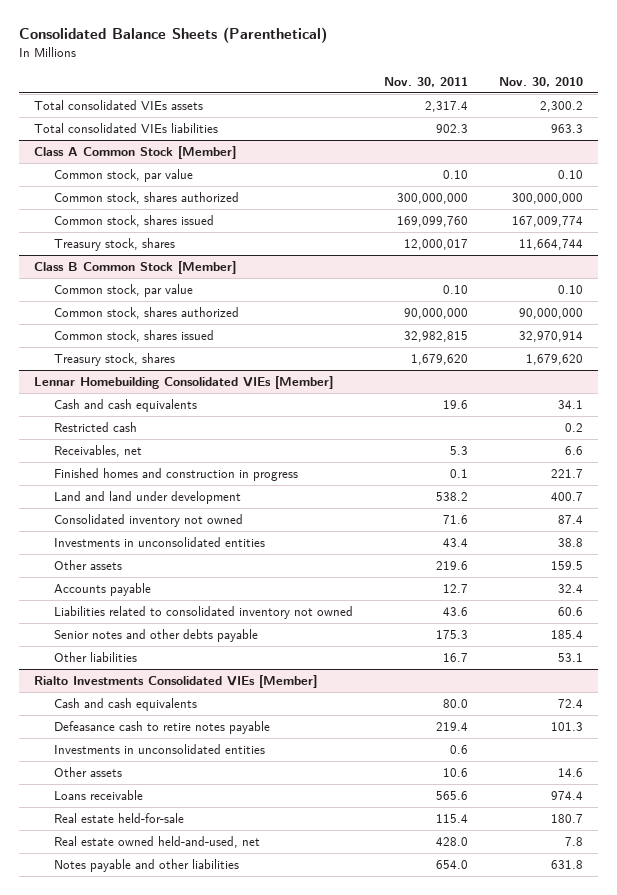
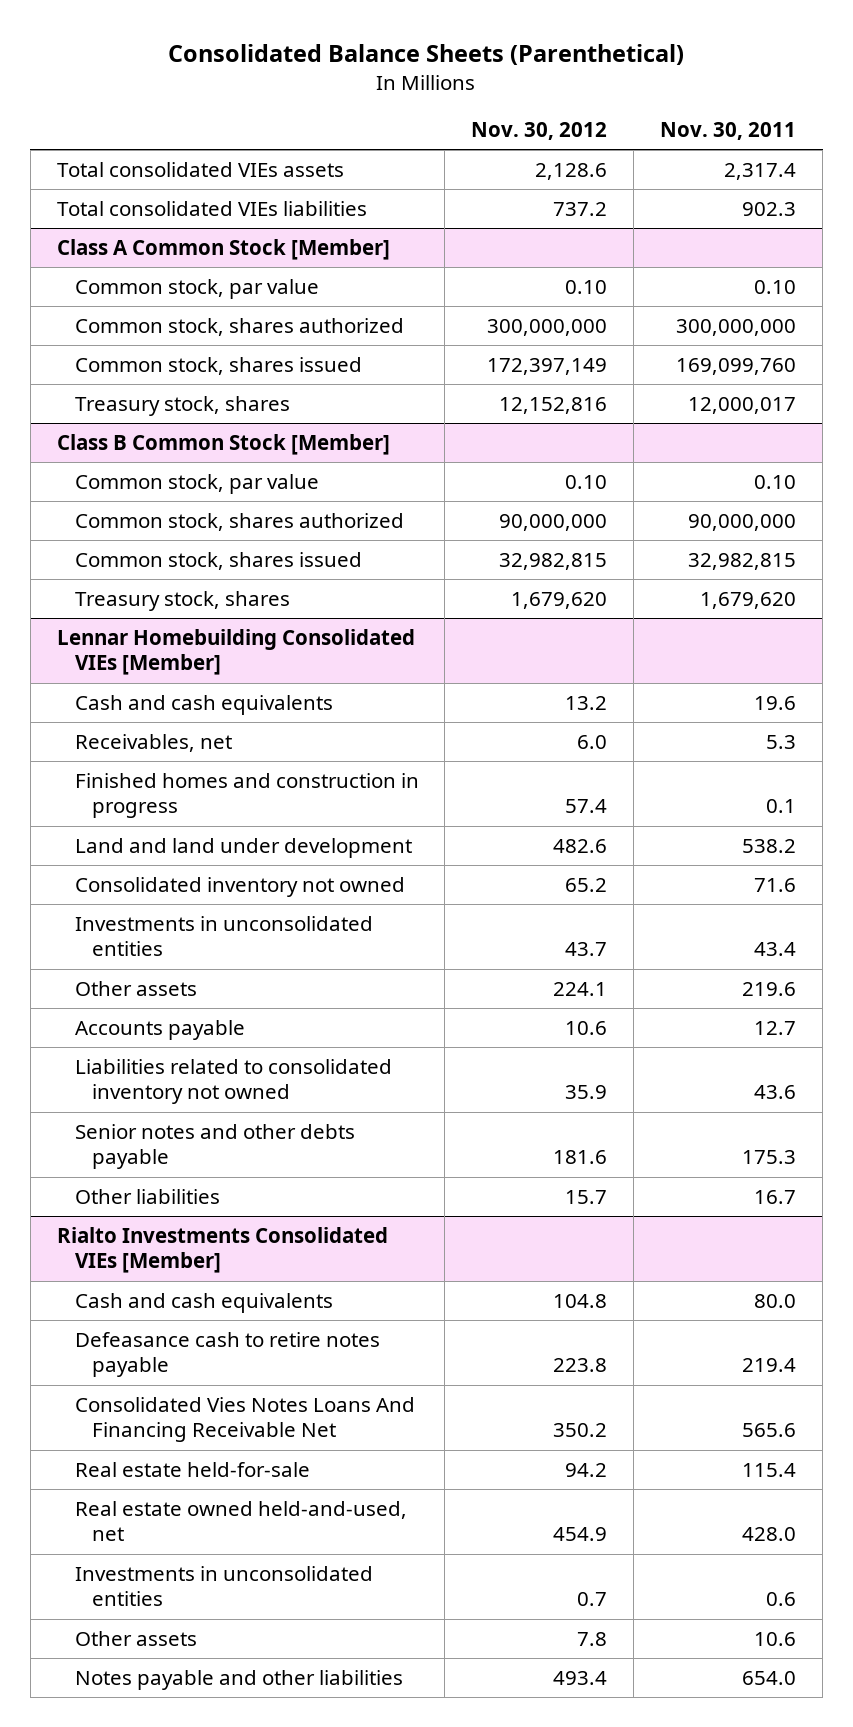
[498,76,583,87] Nov. 30, 2010 -> none
none -> [471,122,608,141] Nov. 30, 2012
[54,422,138,433] Restricted cash -> none
[54,790,144,801] Loans receivable -> [74,1396,415,1443] Consolidated Vies Notes Loans And Financing Receivable Net
[54,744,266,755] Investments in unconsolidated entities -> [74,1565,373,1607] Investments in unconsolidated entities
[54,767,123,778] Other assets -> [74,1630,197,1646] Other assets

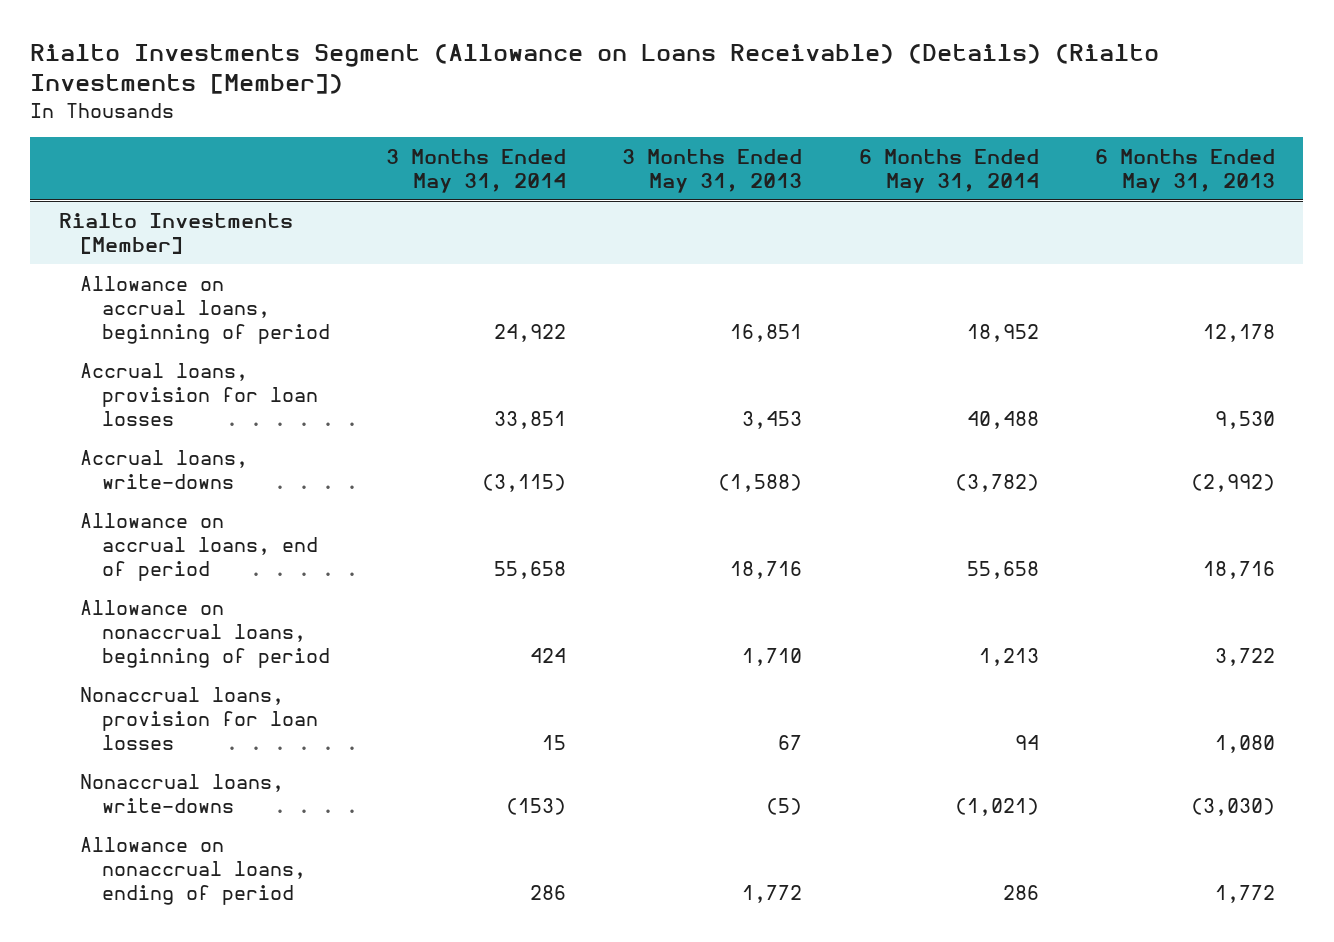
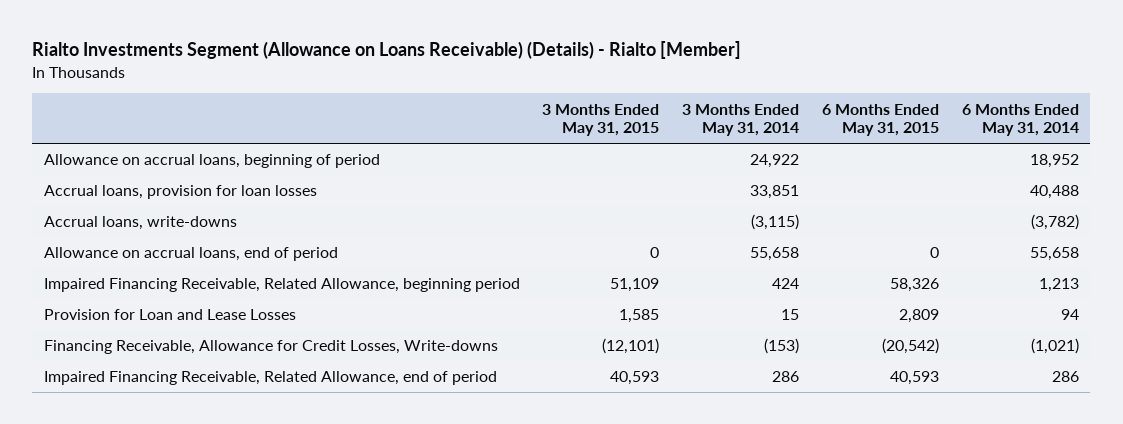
[30,43,1160,95] Rialto Investments Segment (Allowance on Loans Receivable) (Details) (Rialto Investments [Member]) -> [32,41,742,60] Rialto Investments Segment (Allowance on Loans Receivable) (Details) - Rialto [Member]
[622,148,803,194] 3 Months Ended May 31, 2013 -> none
[1095,148,1276,194] 6 Months Ended May 31, 2013 -> none
none -> [542,103,660,137] 3 Months Ended May 31, 2015
none -> [822,103,940,137] 6 Months Ended May 31, 2015
[58,212,293,254] Rialto Investments [Member] -> none
[80,599,330,669] Allowance on nonaccrual loans, beginning of period -> [43,278,520,293] Impaired Financing Receivable, Related Allowance, beginning period
[80,686,318,751] Nonaccrual loans, provision for loan losses -> [43,309,296,321] Provision for Loan and Lease Losses
[80,773,285,813] Nonaccrual loans, write-downs -> [43,340,498,355] Financing Receivable, Allowance for Credit Losses, Write-downs
[80,836,306,906] Allowance on nonaccrual loans, ending of period -> [43,371,497,386] Impaired Financing Receivable, Related Allowance, end of period

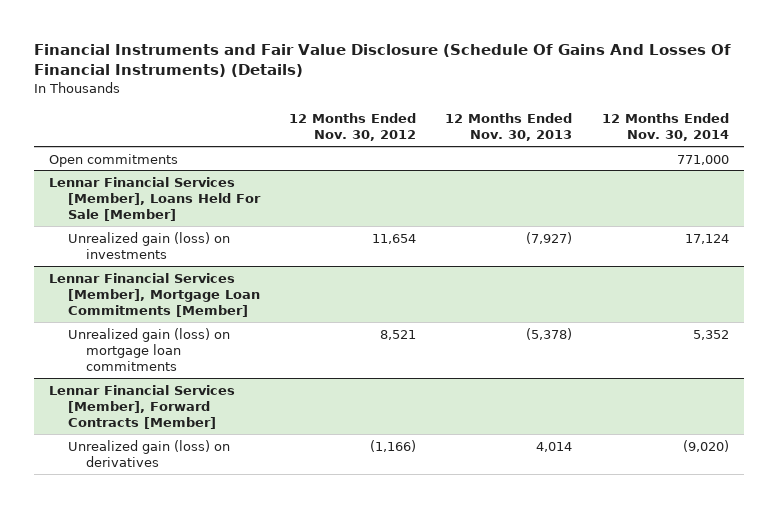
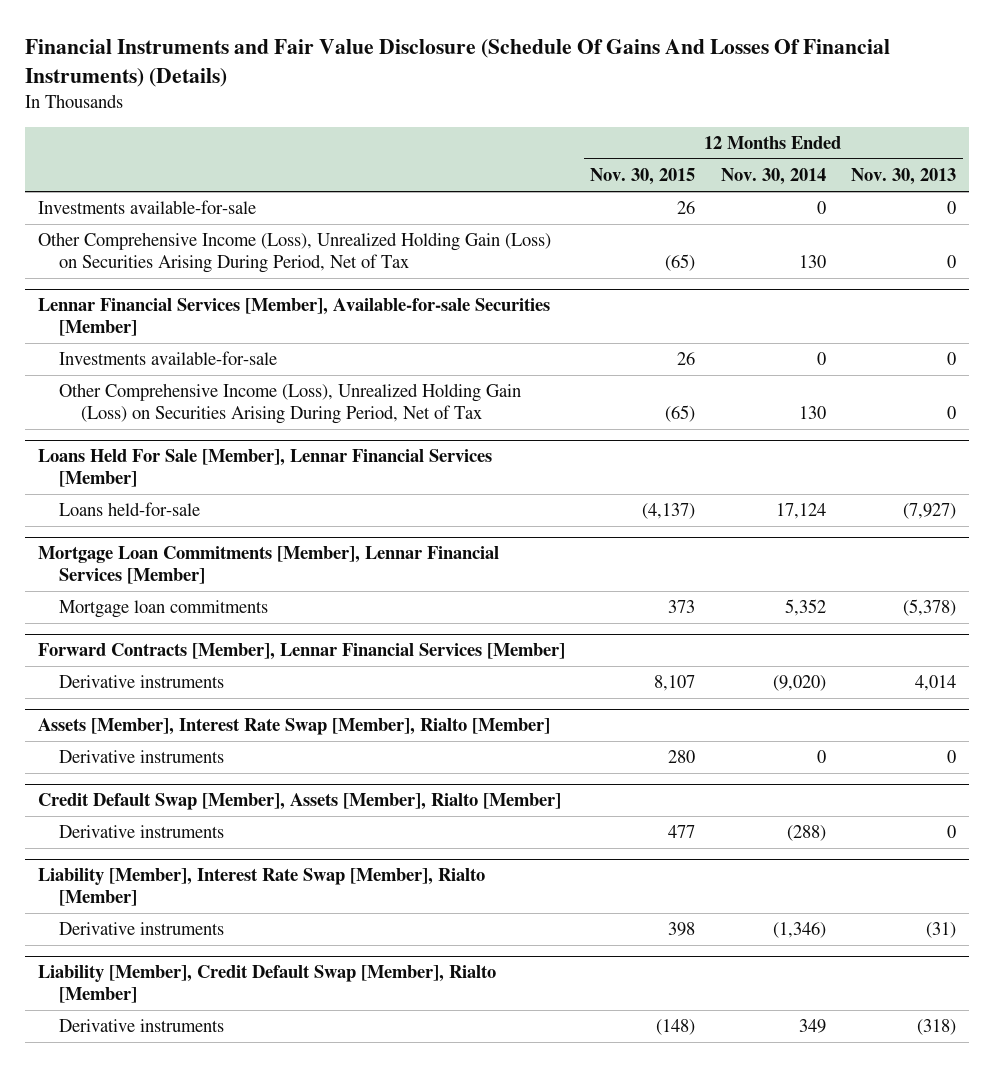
[289,112,417,142] 12 Months Ended Nov. 30, 2012 -> none
none -> [590,168,696,186] Nov. 30, 2015
[49,153,179,167] Open commitments -> none
none -> [38,200,257,215] Investments available-for-sale
none -> [38,232,552,274] Other Comprehensive Income (Loss), Unrealized Holding Gain (Loss) on Securities Arising During Period, Net of Tax
none -> [38,298,551,337] Lennar Financial Services [Member], Available-for-sale Securities [Member]
none -> [59,351,278,366] Investments available-for-sale
none -> [59,383,522,425] Other Comprehensive Income (Loss), Unrealized Holding Gain (Loss) on Securities Arising During Period, Net of Tax
[49,176,261,222] Lennar Financial Services [Member], Loans Held For Sale [Member] -> [38,449,493,488] Loans Held For Sale [Member], Lennar Financial Services [Member]
[67,231,230,259] Unrealized gain (loss) on investments -> [59,502,201,517] Loans held-for-sale
[49,272,260,318] Lennar Financial Services [Member], Mortgage Loan Commitments [Member] -> [38,546,500,585] Mortgage Loan Commitments [Member], Lennar Financial Services [Member]
[67,327,230,372] Unrealized gain (loss) on mortgage loan commitments -> [59,600,269,619] Mortgage loan commitments
[49,384,236,430] Lennar Financial Services [Member], Forward Contracts [Member] -> [38,643,566,661] Forward Contracts [Member], Lennar Financial Services [Member]
[67,439,230,467] Unrealized gain (loss) on derivatives -> [59,675,225,689] Derivative instruments
none -> [38,718,551,736] Assets [Member], Interest Rate Swap [Member], Rialto [Member]
none -> [59,750,225,764] Derivative instruments
none -> [38,793,562,811] Credit Default Swap [Member], Assets [Member], Rialto [Member]
none -> [59,825,225,839] Derivative instruments
none -> [38,868,486,907] Liability [Member], Interest Rate Swap [Member], Rialto [Member]
none -> [59,922,225,936] Derivative instruments
none -> [38,965,497,1004] Liability [Member], Credit Default Swap [Member], Rialto [Member]
none -> [59,1019,225,1033] Derivative instruments

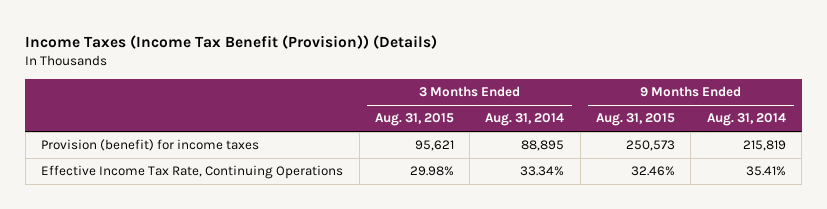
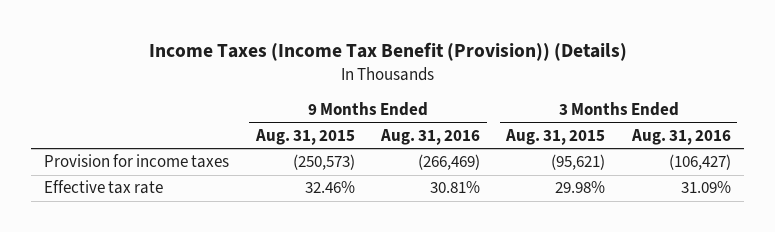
[485,113,565,127] Aug. 31, 2014 -> none
[706,113,786,127] Aug. 31, 2014 -> none
none -> [380,129,481,146] Aug. 31, 2016
none -> [630,129,731,146] Aug. 31, 2016
[41,139,260,152] Provision (benefit) for income taxes -> [44,154,230,169] Provision for income taxes
[414,140,454,152] 95,621 -> [551,154,606,171] (95,621)
[626,140,676,152] 250,573 -> [292,154,355,171] (250,573)
[41,165,344,180] Effective Income Tax Rate, Continuing Operations -> [44,180,164,195] Effective tax rate

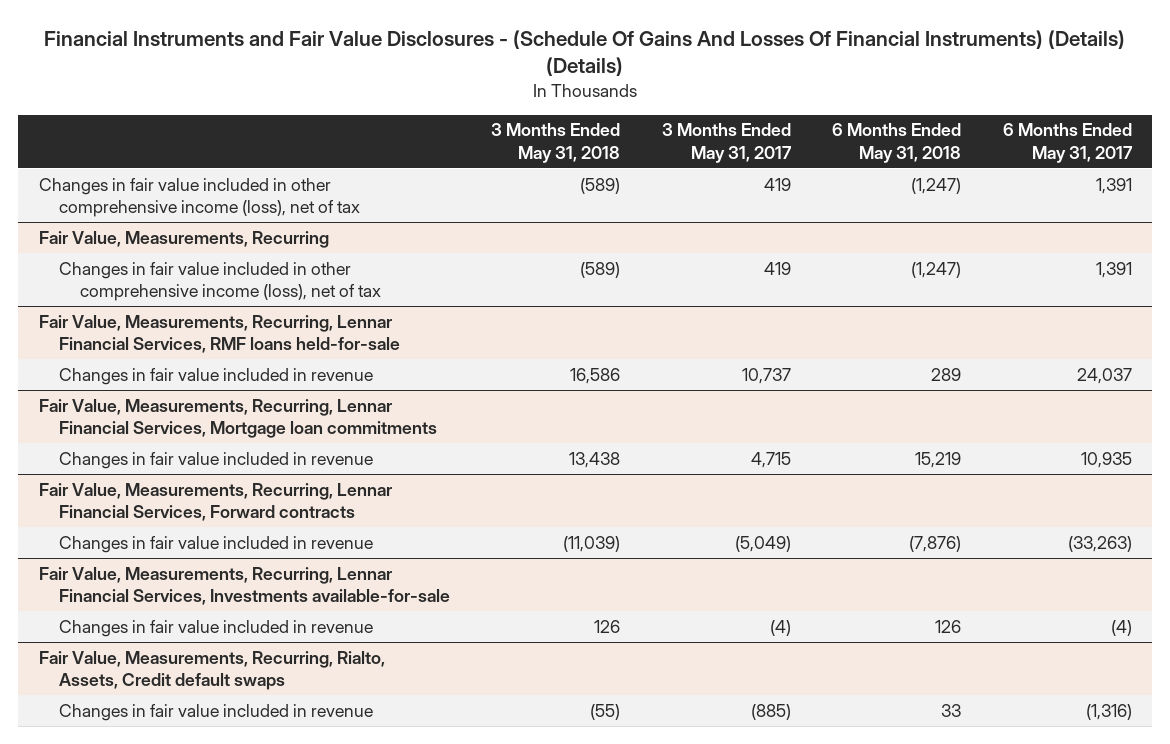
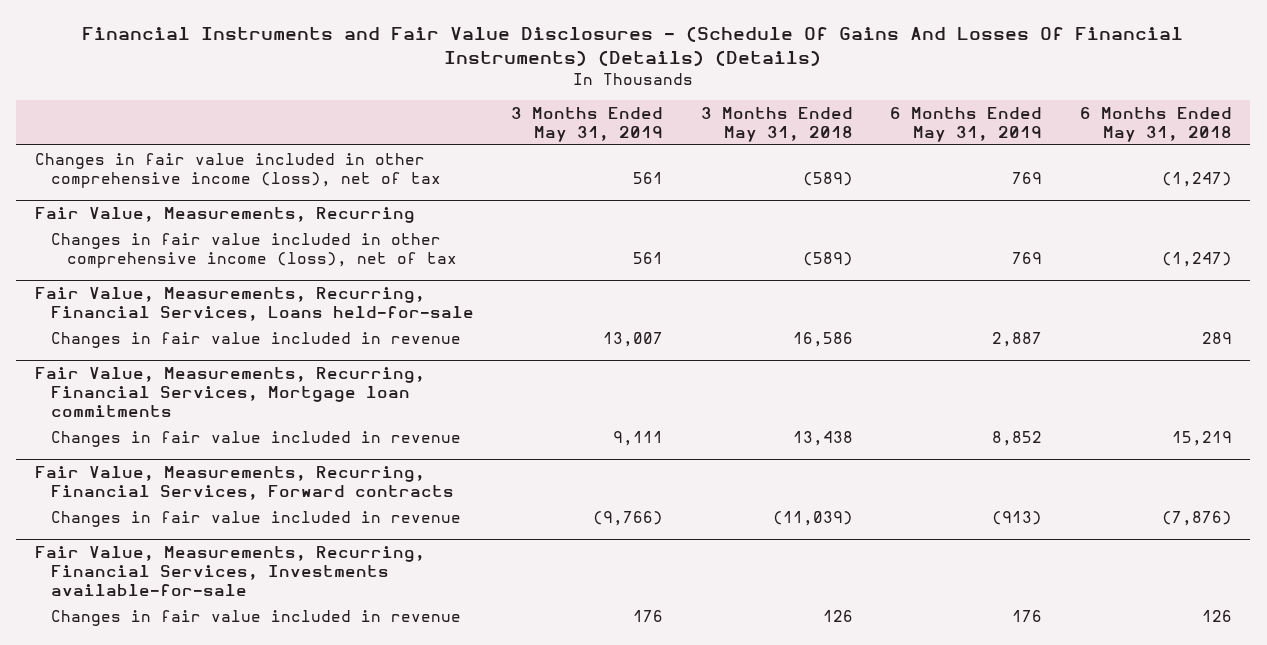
[661,123,792,163] 3 Months Ended May 31, 2017 -> none
[1002,123,1133,163] 6 Months Ended May 31, 2017 -> none
none -> [511,106,664,142] 3 Months Ended May 31, 2019
none -> [890,106,1043,142] 6 Months Ended May 31, 2019
[38,314,401,354] Fair Value, Measurements, Recurring, Lennar Financial Services, RMF loans held-for-sale -> [34,287,474,321] Fair Value, Measurements, Recurring, Financial Services, Loans held-for-sale
[38,398,438,439] Fair Value, Measurements, Recurring, Lennar Financial Services, Mortgage loan commitments -> [34,367,425,417] Fair Value, Measurements, Recurring, Financial Services, Mortgage loan commitments
[38,482,392,522] Fair Value, Measurements, Recurring, Lennar Financial Services, Forward contracts -> [34,466,454,500] Fair Value, Measurements, Recurring, Financial Services, Forward contracts
[38,566,451,606] Fair Value, Measurements, Recurring, Lennar Financial Services, Investments available-for-sale -> [34,546,425,596] Fair Value, Measurements, Recurring, Financial Services, Investments available-for-sale
[38,650,385,691] Fair Value, Measurements, Recurring, Rialto, Assets, Credit default swaps -> none
[59,703,374,721] Changes in fair value included in revenue -> none

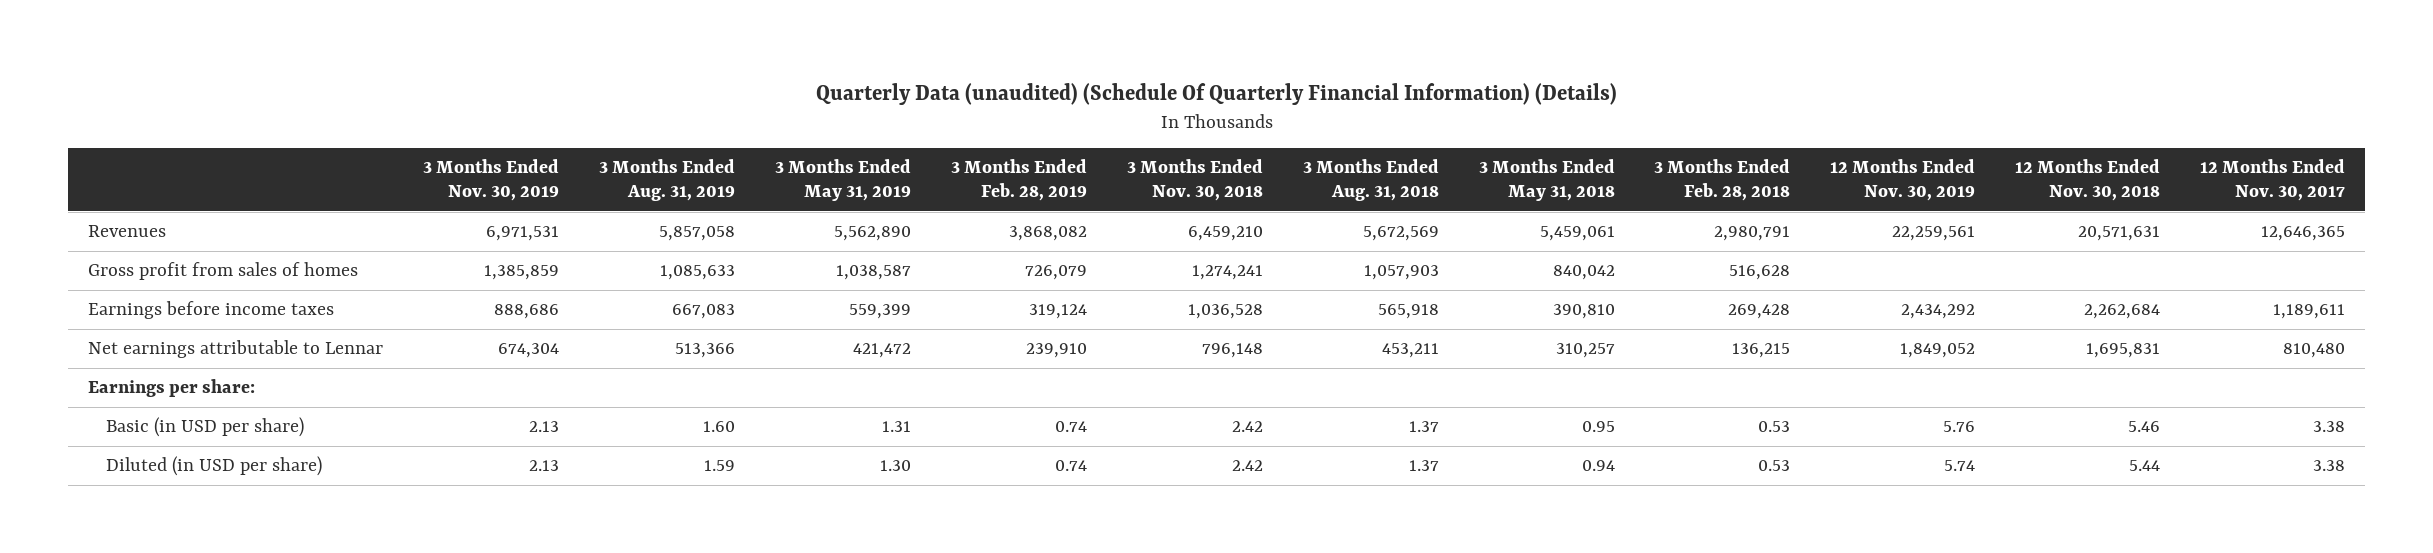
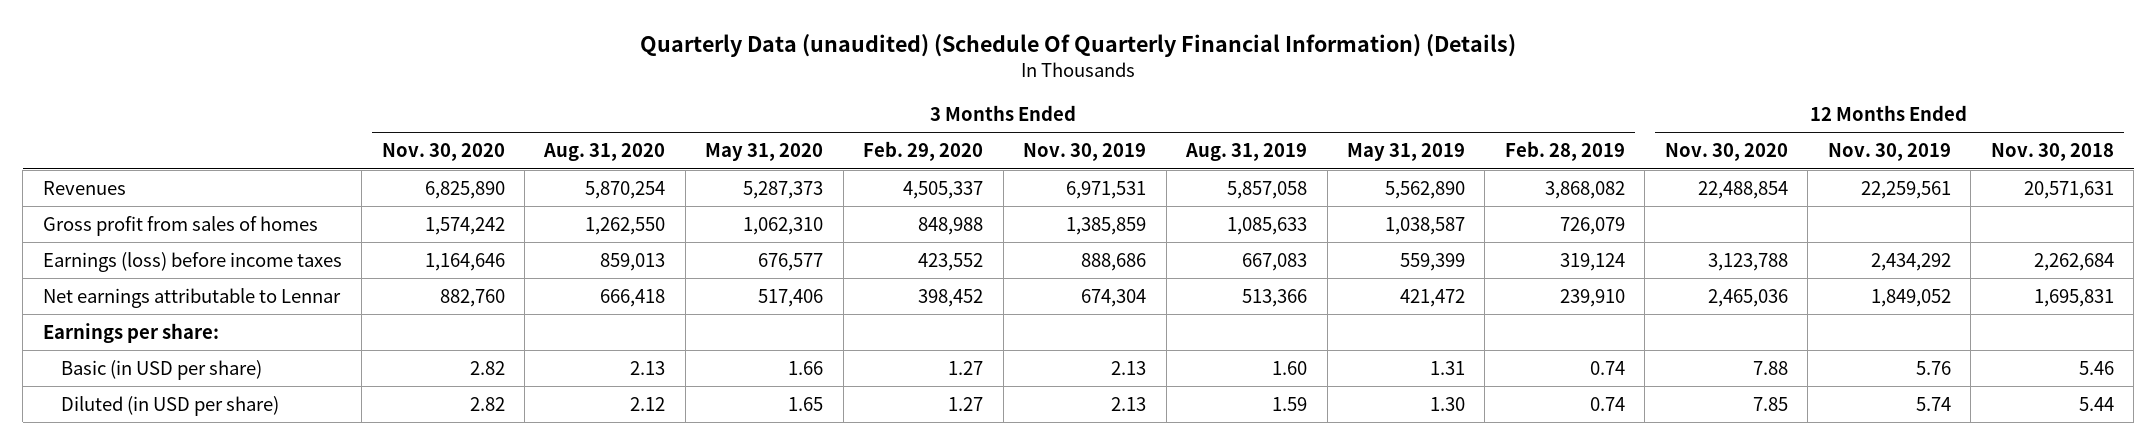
[1126,159,1263,201] 3 Months Ended Nov. 30, 2018 -> none
[1302,159,1439,201] 3 Months Ended Aug. 31, 2018 -> none
[1478,159,1615,201] 3 Months Ended May 31, 2018 -> none
[1654,159,1791,201] 3 Months Ended Feb. 28, 2018 -> none
[2200,159,2346,201] 12 Months Ended Nov. 30, 2017 -> none
none -> [381,143,505,162] Nov. 30, 2020
none -> [543,143,666,162] Aug. 31, 2020
none -> [705,143,824,162] May 31, 2020
none -> [863,141,984,162] Feb. 29, 2020
none -> [1664,143,1788,162] Nov. 30, 2020
[88,301,335,320] Earnings before income taxes -> [42,252,342,273] Earnings (loss) before income taxes

